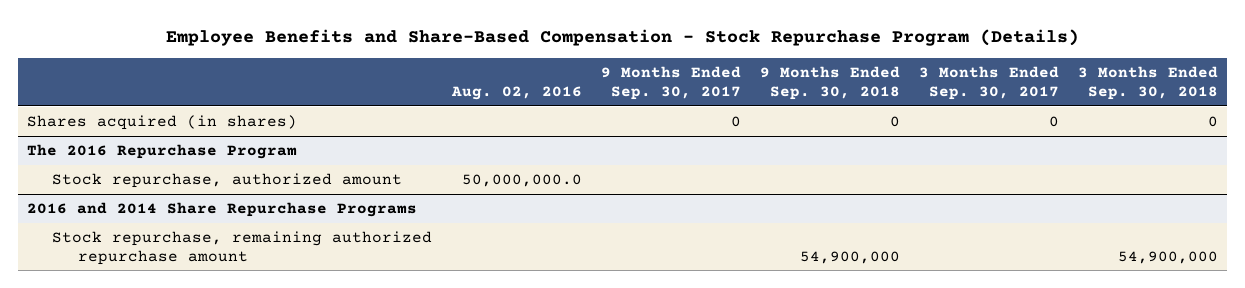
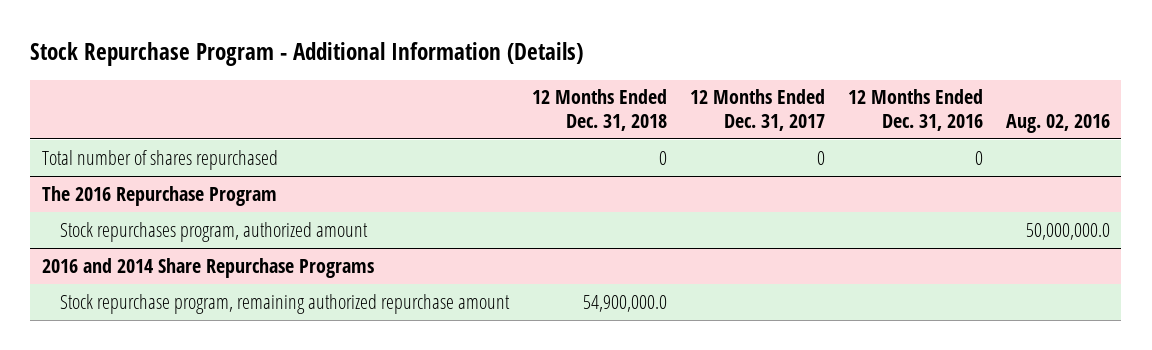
[165,29,1079,47] Employee Benefits and Share-Based Compensation - Stock Repurchase Program (Details) -> [30,42,584,67] Stock Repurchase Program - Additional Information (Details)
[600,66,741,101] 9 Months Ended Sep. 30, 2017 -> none
[759,66,900,101] 9 Months Ended Sep. 30, 2018 -> none
[918,66,1059,101] 3 Months Ended Sep. 30, 2017 -> none
[1077,66,1218,101] 3 Months Ended Sep. 30, 2018 -> none
none -> [532,89,668,131] 12 Months Ended Dec. 31, 2018
none -> [690,89,826,131] 12 Months Ended Dec. 31, 2017
none -> [848,89,984,131] 12 Months Ended Dec. 31, 2016
[27,114,298,130] Shares acquired (in shares) -> [41,149,278,170] Total number of shares repurchased
[52,172,403,188] Stock repurchase, authorized amount -> [60,221,369,242] Stock repurchases program, authorized amount
[52,230,433,265] Stock repurchase, remaining authorized repurchase amount -> [60,293,511,314] Stock repurchase program, remaining authorized repurchase amount

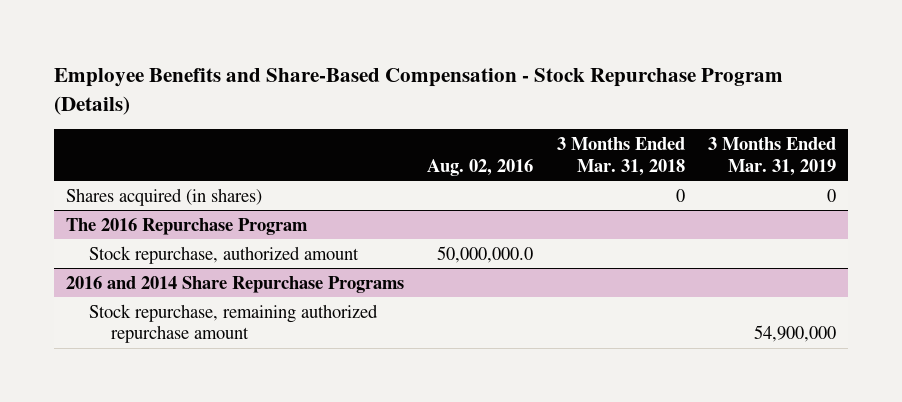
[30,42,584,67] Stock Repurchase Program - Additional Information (Details) -> [53,68,783,115] Employee Benefits and Share-Based Compensation - Stock Repurchase Program (Details)
[532,89,668,131] 12 Months Ended Dec. 31, 2018 -> none
[690,89,826,131] 12 Months Ended Dec. 31, 2017 -> none
[848,89,984,131] 12 Months Ended Dec. 31, 2016 -> none
none -> [556,136,685,176] 3 Months Ended Mar. 31, 2018
none -> [708,136,837,176] 3 Months Ended Mar. 31, 2019
[41,149,278,170] Total number of shares repurchased -> [65,187,262,206] Shares acquired (in shares)
[60,221,369,242] Stock repurchases program, authorized amount -> [88,245,359,264] Stock repurchase, authorized amount
[60,293,511,314] Stock repurchase program, remaining authorized repurchase amount -> [88,303,378,344] Stock repurchase, remaining authorized repurchase amount

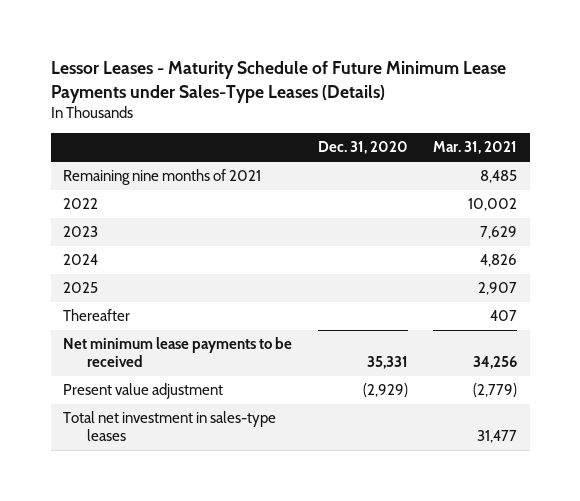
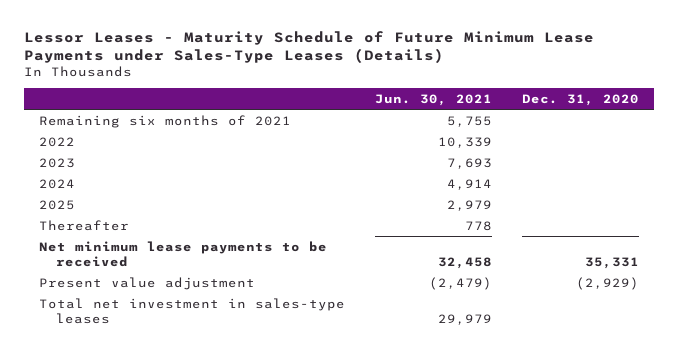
[432,141,517,155] Mar. 31, 2021 -> none
none -> [374,93,492,106] Jun. 30, 2021
[63,169,262,186] Remaining nine months of 2021 -> [38,114,291,128] Remaining six months of 2021

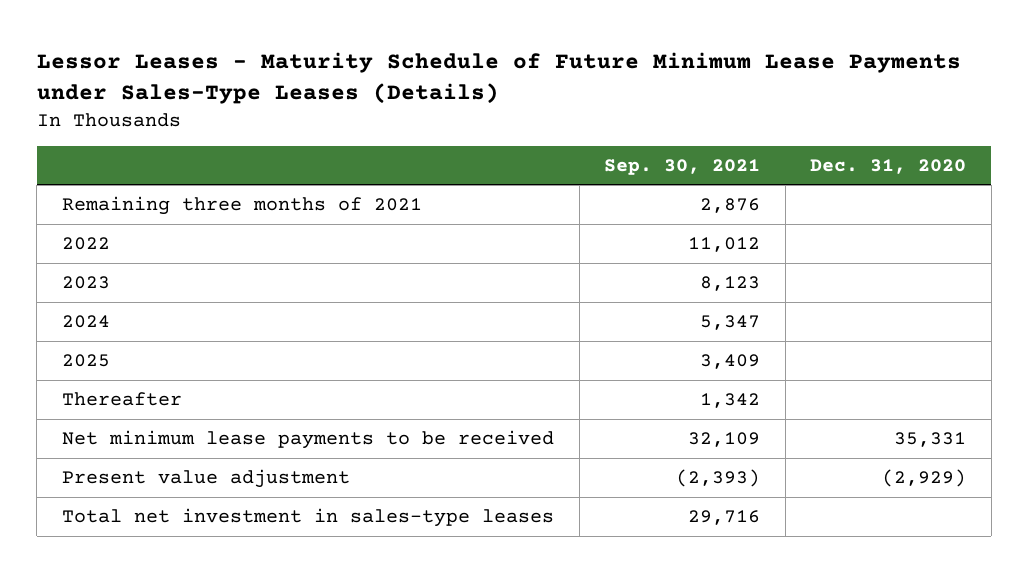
[374,93,492,106] Jun. 30, 2021 -> none
none -> [604,158,761,175] Sep. 30, 2021
[38,114,291,128] Remaining six months of 2021 -> [61,196,422,216] Remaining three months of 2021

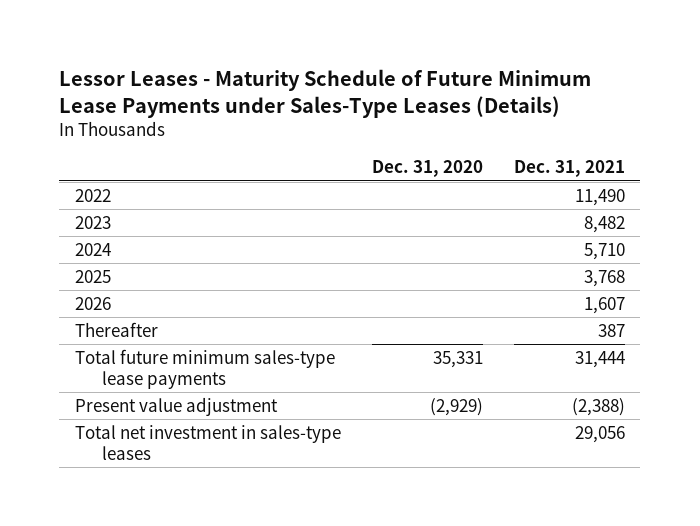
[604,158,761,175] Sep. 30, 2021 -> none
none -> [513,160,625,178] Dec. 31, 2021
[61,196,422,216] Remaining three months of 2021 -> none
none -> [74,297,111,311] 2026
[61,430,554,450] Net minimum lease payments to be received -> [74,349,335,389] Total future minimum sales-type lease payments

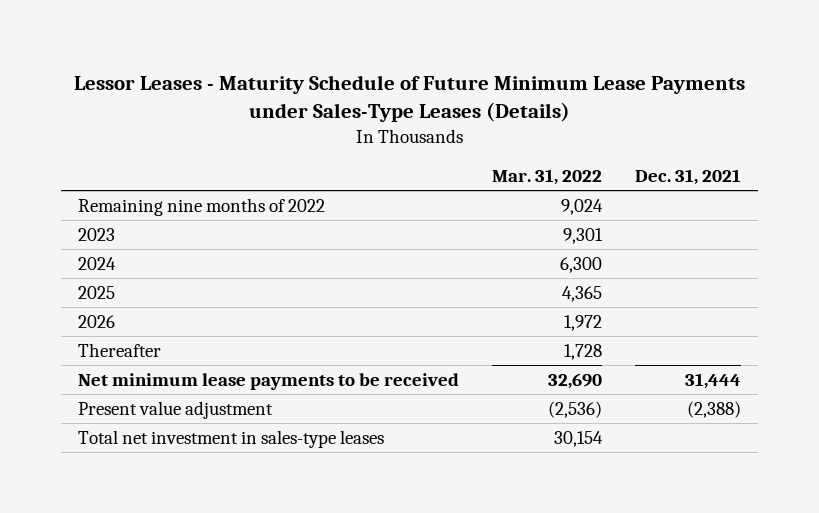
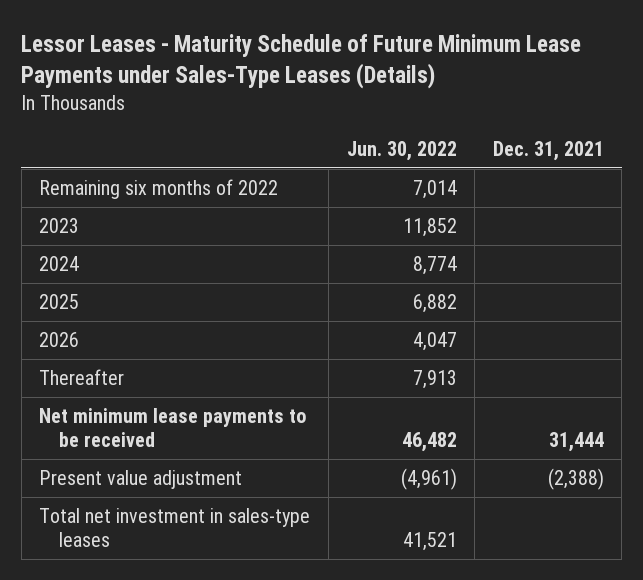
[492,168,603,185] Mar. 31, 2022 -> none
none -> [346,141,457,162] Jun. 30, 2022
[77,197,325,216] Remaining nine months of 2022 -> [39,178,279,199] Remaining six months of 2022

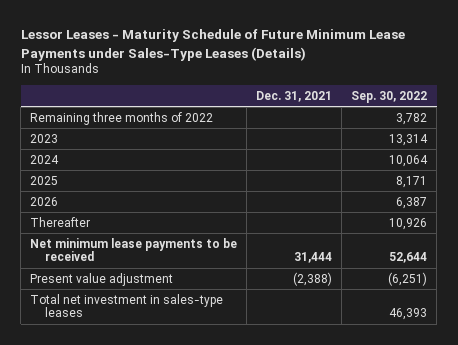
[346,141,457,162] Jun. 30, 2022 -> none
none -> [351,91,428,104] Sep. 30, 2022
[39,178,279,199] Remaining six months of 2022 -> [30,111,214,125] Remaining three months of 2022

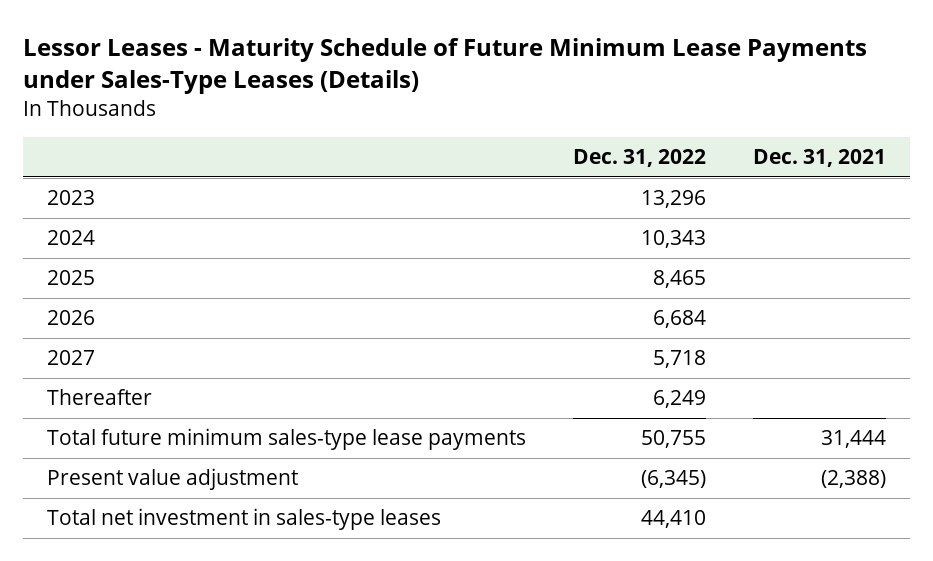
[351,91,428,104] Sep. 30, 2022 -> none
none -> [572,149,706,168] Dec. 31, 2022
[30,111,214,125] Remaining three months of 2022 -> none
none -> [46,350,95,366] 2027
[30,237,238,262] Net minimum lease payments to be received -> [46,428,526,451] Total future minimum sales-type lease payments

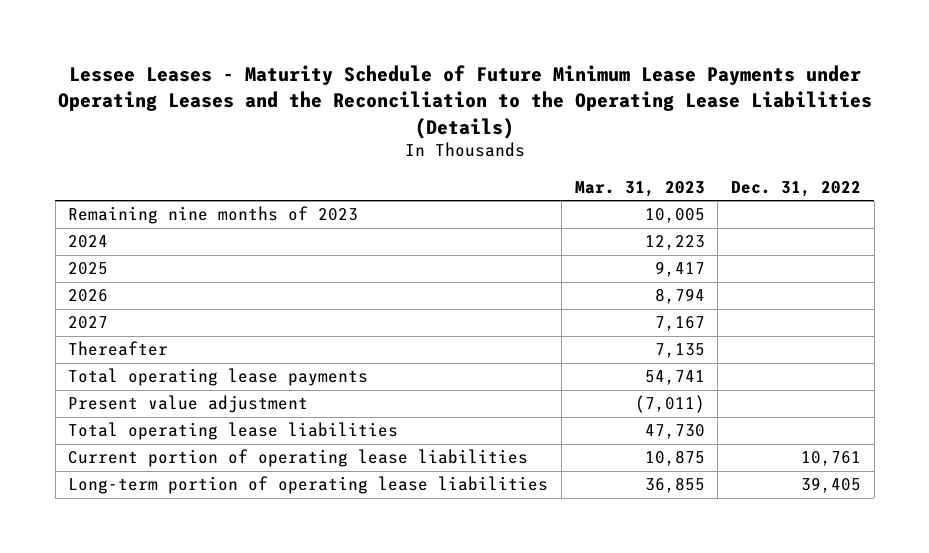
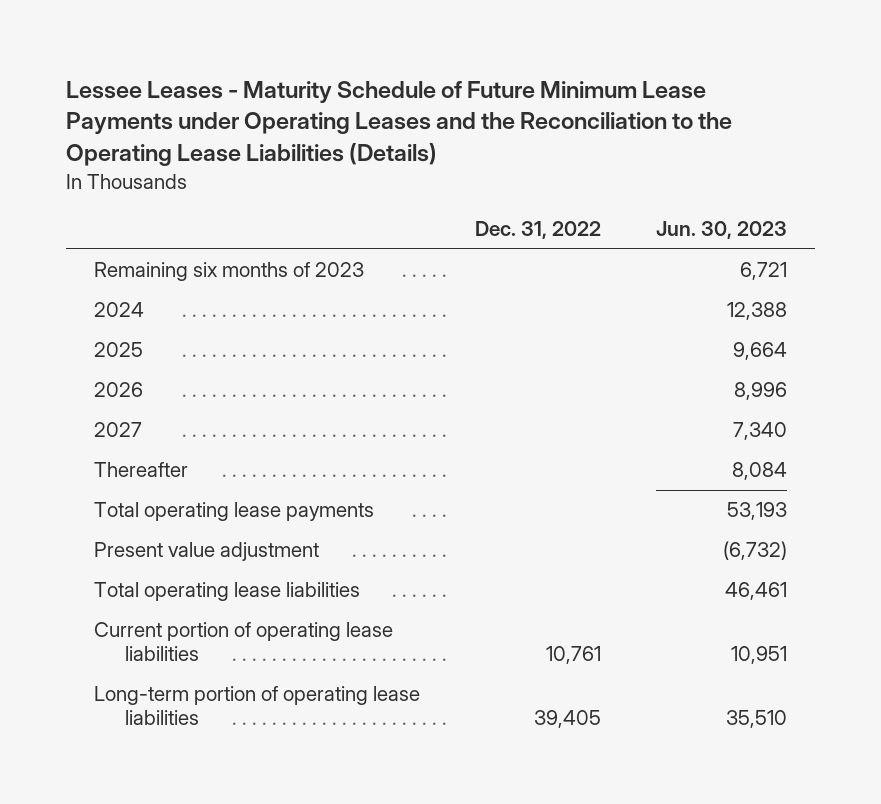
[574,180,705,197] Mar. 31, 2023 -> none
none -> [656,221,788,240] Jun. 30, 2023
[68,206,359,225] Remaining nine months of 2023 -> [93,262,364,282] Remaining six months of 2023

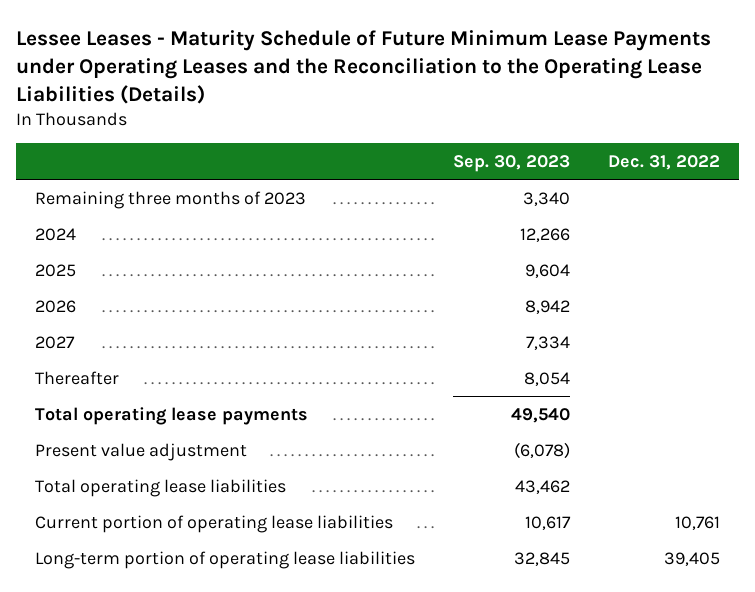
[656,221,788,240] Jun. 30, 2023 -> none
none -> [452,155,570,173] Sep. 30, 2023
[93,262,364,282] Remaining six months of 2023 -> [35,190,307,209] Remaining three months of 2023

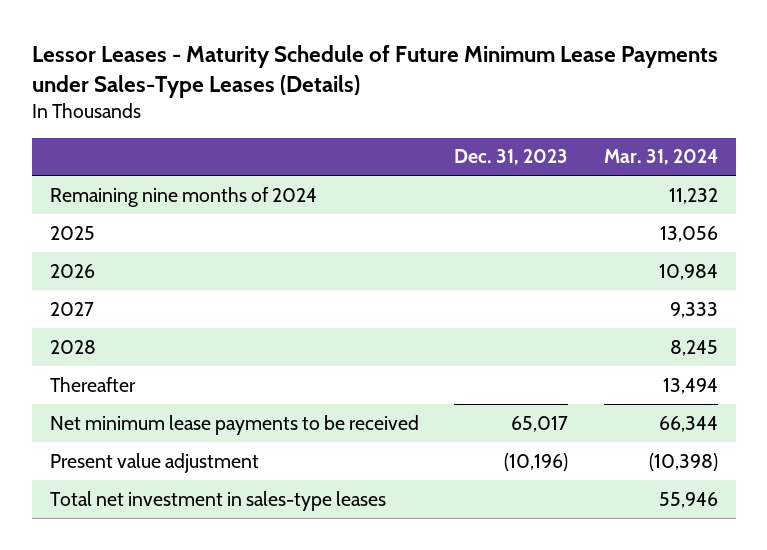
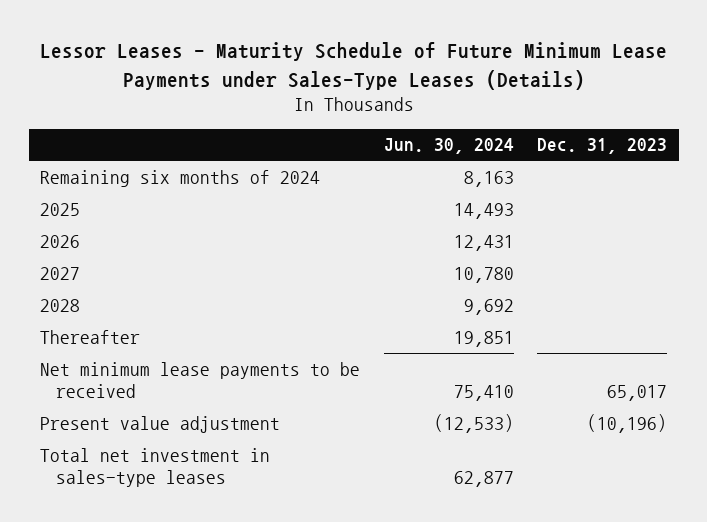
[603,149,718,166] Mar. 31, 2024 -> none
none -> [383,138,514,155] Jun. 30, 2024
[49,186,317,207] Remaining nine months of 2024 -> [40,169,321,187] Remaining six months of 2024

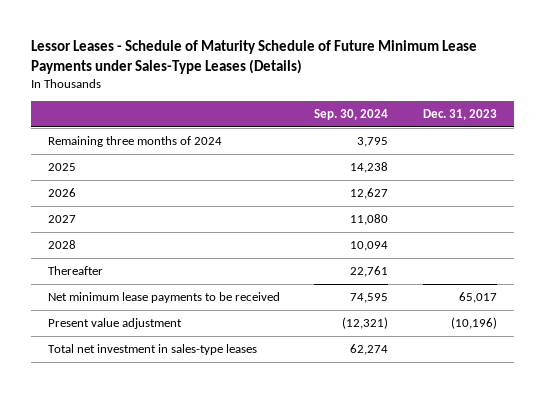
[39,42,667,90] Lessor Leases - Maturity Schedule of Future Minimum Lease Payments under Sales-Type Leases (Details) -> [30,39,477,74] Lessor Leases - Schedule of Maturity Schedule of Future Minimum Lease Payments under Sales-Type Leases (Details)
[383,138,514,155] Jun. 30, 2024 -> none
none -> [314,108,389,120] Sep. 30, 2024
[40,169,321,187] Remaining six months of 2024 -> [48,135,223,147] Remaining three months of 2024

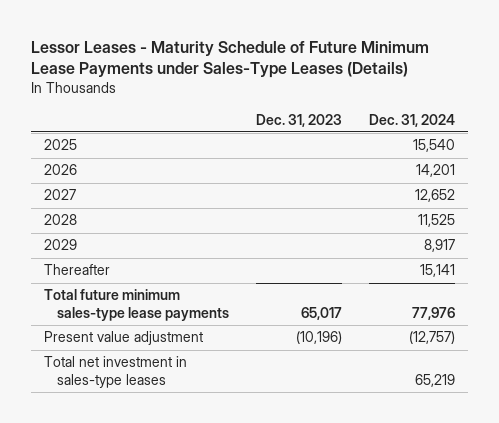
[30,39,477,74] Lessor Leases - Schedule of Maturity Schedule of Future Minimum Lease Payments under Sales-Type Leases (Details) -> [30,40,429,79] Lessor Leases - Maturity Schedule of Future Minimum Lease Payments under Sales-Type Leases (Details)
[314,108,389,120] Sep. 30, 2024 -> none
none -> [368,113,455,127] Dec. 31, 2024
[48,135,223,147] Remaining three months of 2024 -> none
none -> [44,239,78,251] 2029
[48,291,281,303] Net minimum lease payments to be received -> [44,289,230,321] Total future minimum sales-type lease payments

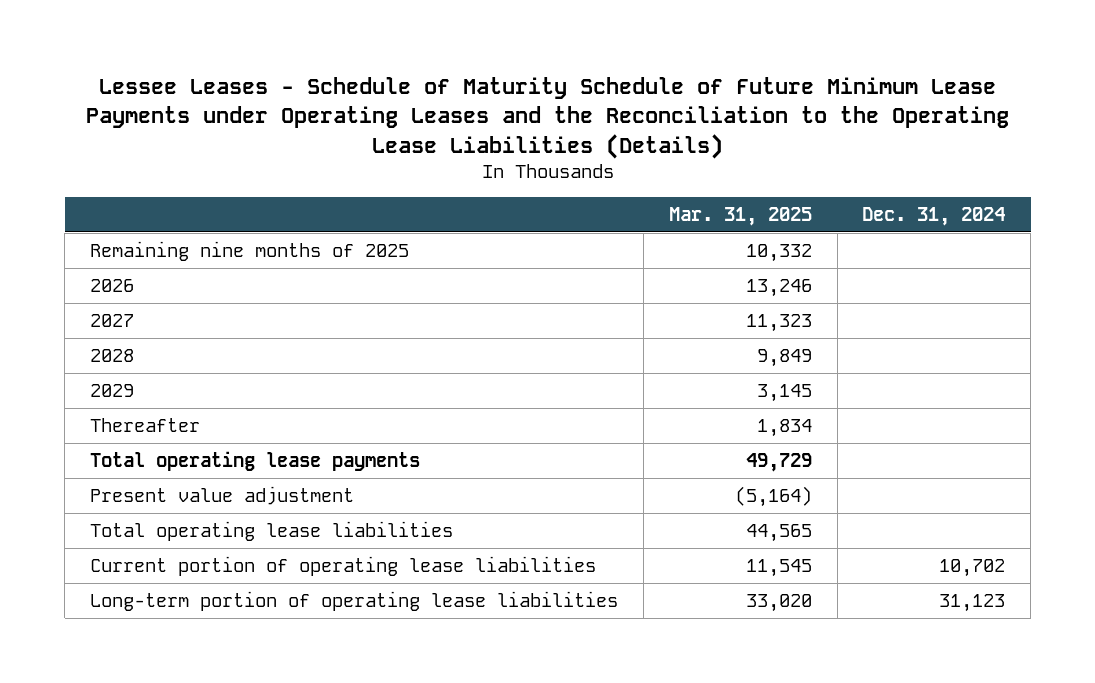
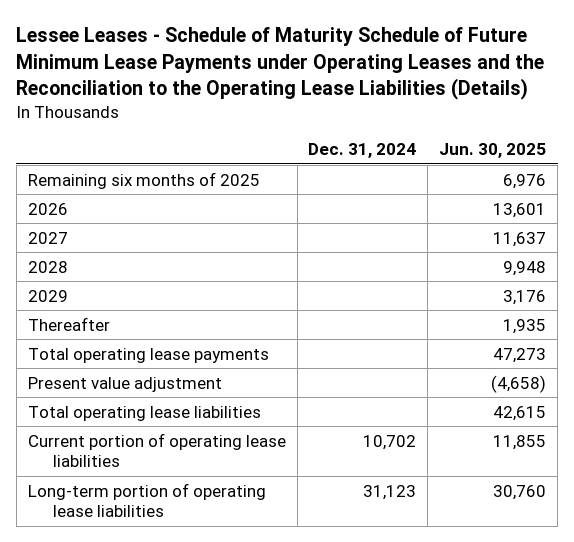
[668,206,812,226] Mar. 31, 2025 -> none
none -> [439,143,547,159] Jun. 30, 2025
[90,240,410,261] Remaining nine months of 2025 -> [27,171,260,189] Remaining six months of 2025

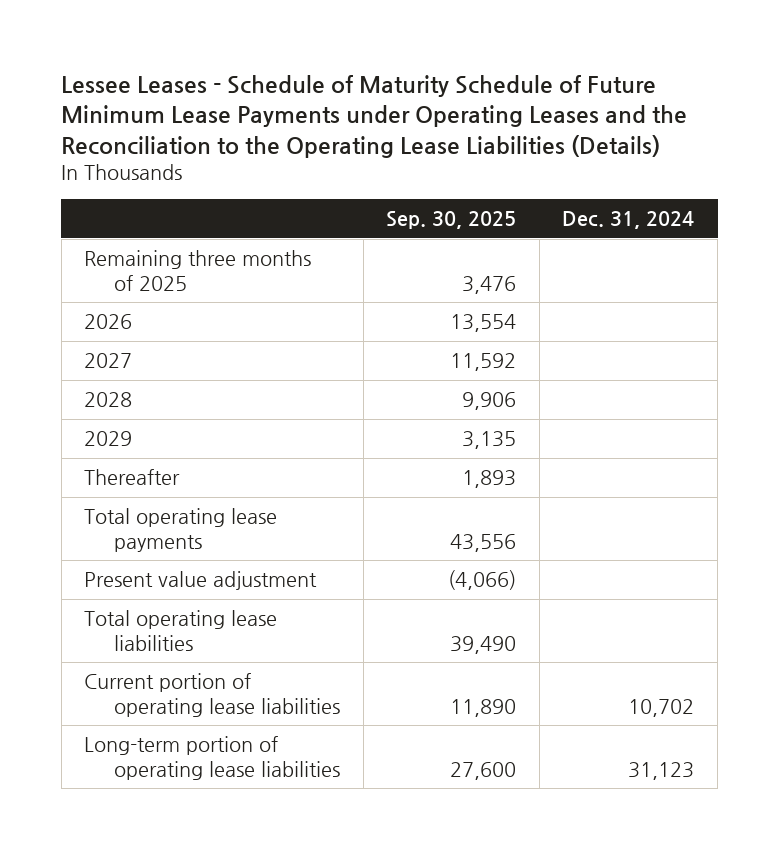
[439,143,547,159] Jun. 30, 2025 -> none
none -> [386,211,517,230] Sep. 30, 2025
[27,171,260,189] Remaining six months of 2025 -> [84,250,312,291] Remaining three months of 2025

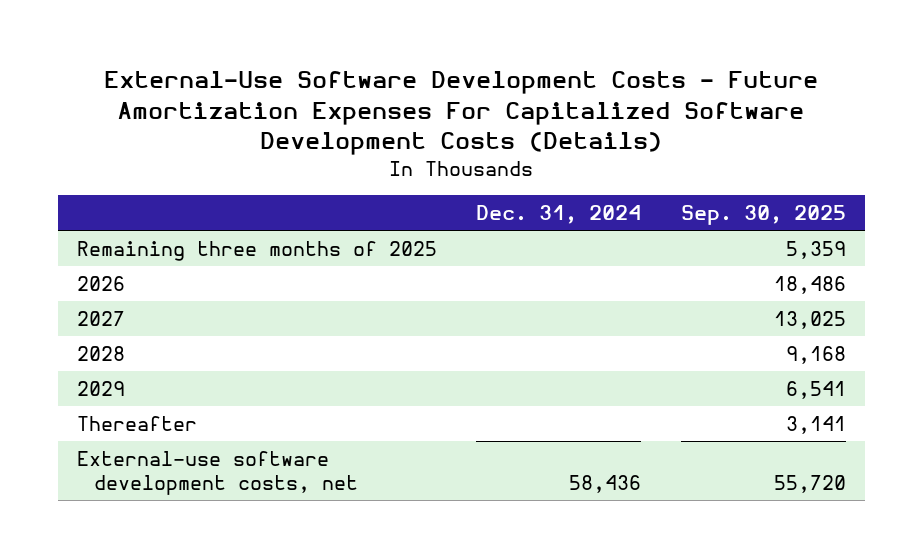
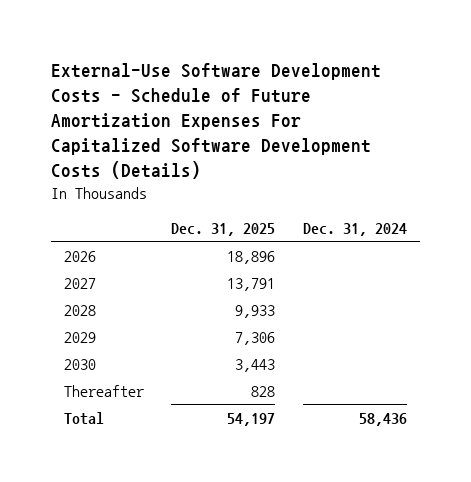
[104,71,819,156] External-Use Software Development Costs - Future Amortization Expenses For Capitalized Software Development Costs (Details) -> [50,62,381,180] External-Use Software Development Costs - Schedule of Future Amortization Expenses For Capitalized Software Development Costs (Details)
[680,205,846,226] Sep. 30, 2025 -> none
none -> [171,223,276,237] Dec. 31, 2025
[77,240,438,261] Remaining three months of 2025 -> none
none -> [64,358,97,370] 2030
[77,450,359,495] External-use software development costs, net -> [64,411,105,425] Total

